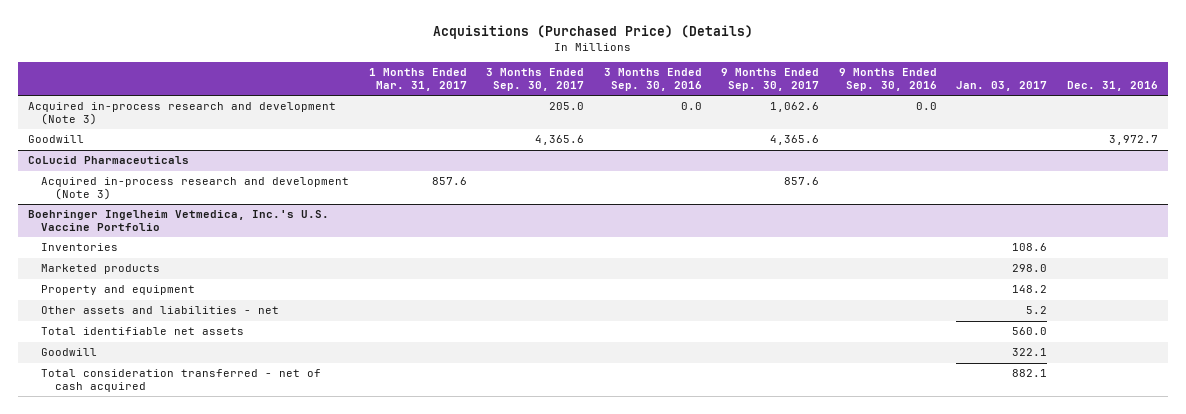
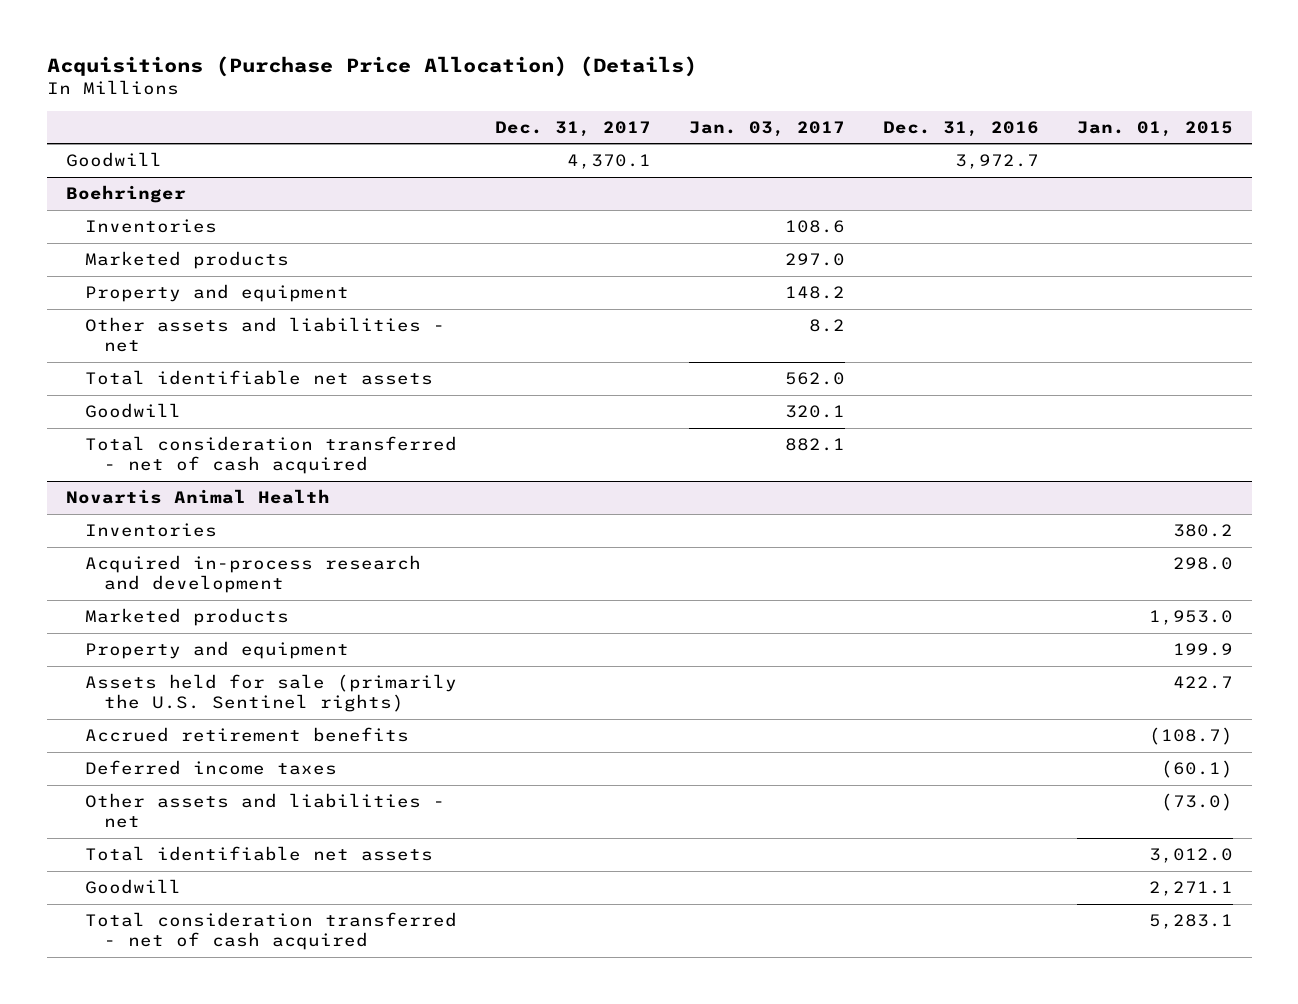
[433,24,754,39] Acquisitions (Purchased Price) (Details) -> [46,56,697,78] Acquisitions (Purchase Price Allocation) (Details)
[368,68,467,92] 1 Months Ended Mar. 31, 2017 -> none
[486,68,585,92] 3 Months Ended Sep. 30, 2017 -> none
[603,68,702,92] 3 Months Ended Sep. 30, 2016 -> none
[721,68,820,92] 9 Months Ended Sep. 30, 2017 -> none
[838,68,937,92] 9 Months Ended Sep. 30, 2016 -> none
none -> [494,120,651,137] Dec. 31, 2017
none -> [1076,120,1233,137] Jan. 01, 2015
[28,102,337,126] Acquired in-process research and development (Note 3) -> none
[28,156,190,165] CoLucid Pharmaceuticals -> none
[41,177,350,201] Acquired in-process research and development (Note 3) -> none
[28,210,330,232] Boehringer Ingelheim Vetmedica, Inc.'s U.S. Vaccine Portfolio -> [65,185,186,204] Boehringer
[1012,264,1048,273] 298.0 -> [784,253,845,267] 297.0
[1026,306,1048,315] 5.2 -> [808,319,845,333] 8.2
[1012,327,1048,336] 560.0 -> [784,372,845,386] 562.0
[1012,348,1048,357] 322.1 -> [784,405,845,419] 320.1
none -> [65,489,330,505] Novartis Animal Health
none -> [84,523,217,538] Inventories
none -> [84,555,421,594] Acquired in-process research and development
none -> [84,608,289,627] Marketed products
none -> [84,641,349,660] Property and equipment
none -> [84,674,457,713] Assets held for sale (primarily the U.S. Sentinel rights)
none -> [84,727,409,743] Accrued retirement benefits
none -> [84,760,337,776] Deferred income taxes
none -> [84,793,445,829] Other assets and liabilities - net
none -> [84,846,433,862] Total identifiable net assets
none -> [84,879,181,895] Goodwill
none -> [84,912,457,951] Total consideration transferred - net of cash acquired

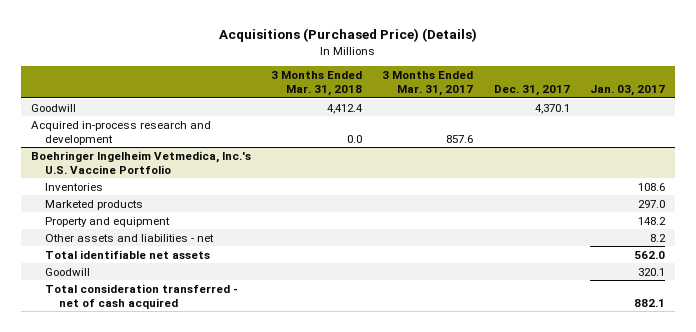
[46,56,697,78] Acquisitions (Purchase Price Allocation) (Details) -> [218,28,477,43] Acquisitions (Purchased Price) (Details)
[882,120,1039,137] Dec. 31, 2016 -> none
[1076,120,1233,137] Jan. 01, 2015 -> none
none -> [271,71,363,97] 3 Months Ended Mar. 31, 2018
none -> [382,71,474,97] 3 Months Ended Mar. 31, 2017
none -> [31,120,212,145] Acquired in-process research and development
[65,185,186,204] Boehringer -> [31,150,252,174] Boehringer Ingelheim Vetmedica, Inc.'s U.S. Vaccine Portfolio
[65,489,330,505] Novartis Animal Health -> none
[84,523,217,538] Inventories -> none
[84,555,421,594] Acquired in-process research and development -> none
[84,608,289,627] Marketed products -> none
[84,641,349,660] Property and equipment -> none
[84,674,457,713] Assets held for sale (primarily the U.S. Sentinel rights) -> none
[84,727,409,743] Accrued retirement benefits -> none
[84,760,337,776] Deferred income taxes -> none
[84,793,445,829] Other assets and liabilities - net -> none
[84,846,433,862] Total identifiable net assets -> none
[84,879,181,895] Goodwill -> none
[84,912,457,951] Total consideration transferred - net of cash acquired -> none

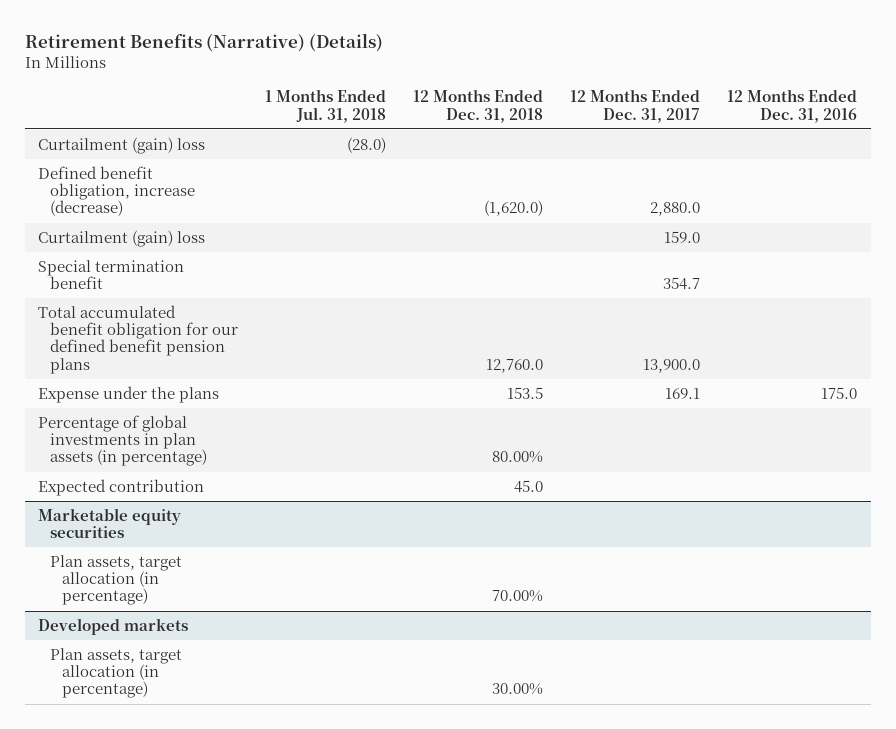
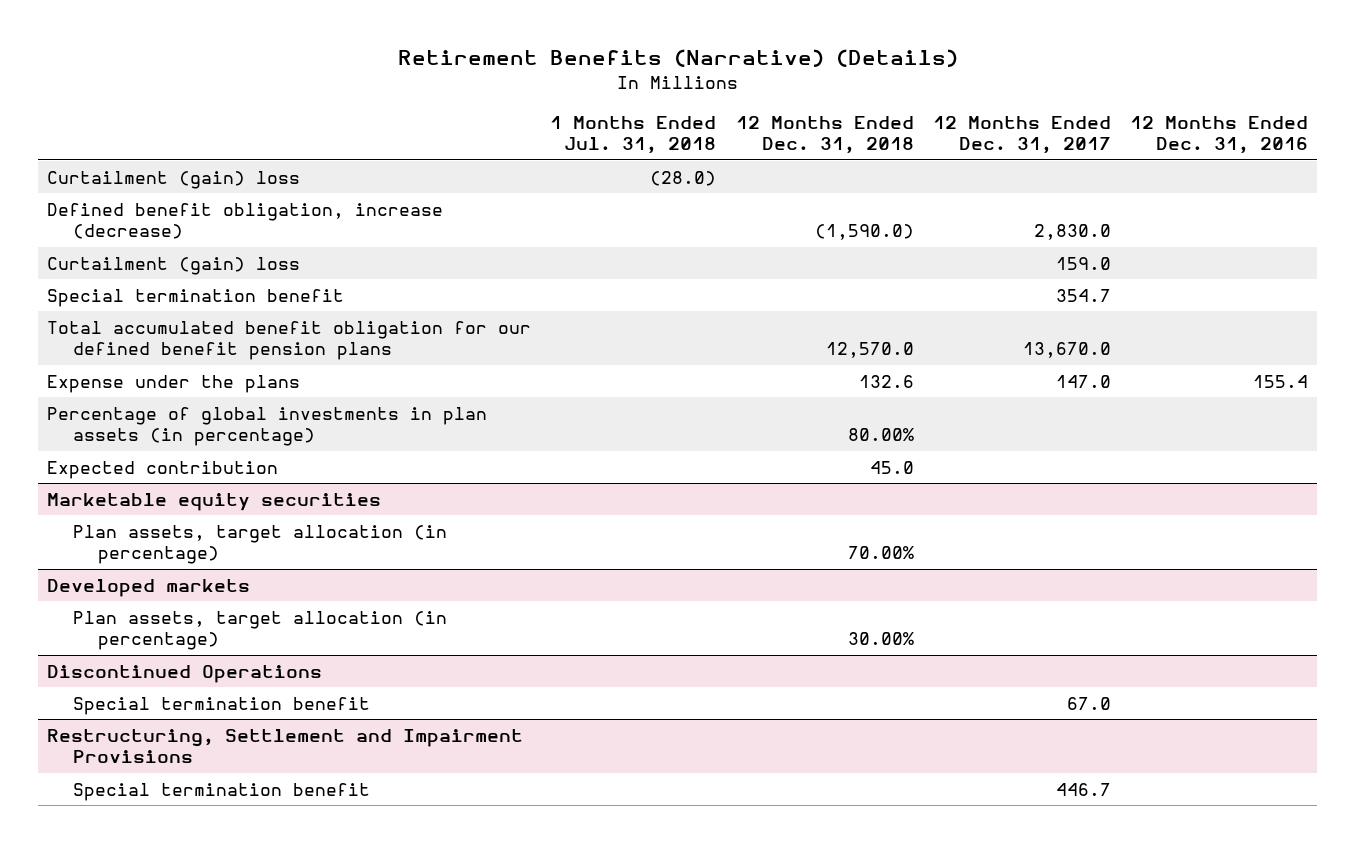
[484,200,544,217] (1,620.0) -> [814,224,914,241] (1,590.0)
[650,202,701,217] 2,880.0 -> [1033,224,1111,241] 2,830.0
[486,358,544,373] 12,760.0 -> [825,342,914,359] 12,570.0
[643,358,701,373] 13,900.0 -> [1022,342,1111,359] 13,670.0
[507,386,544,399] 153.5 -> [858,374,914,388] 132.6
[665,387,701,399] 169.1 -> [1055,374,1111,388] 147.0
[821,386,858,399] 175.0 -> [1252,374,1308,388] 155.4
none -> [47,664,323,683] Discontinued Operations
none -> [72,696,370,715] Special termination benefit
none -> [47,728,524,764] Restructuring, Settlement and Impairment Provisions
none -> [72,782,370,801] Special termination benefit

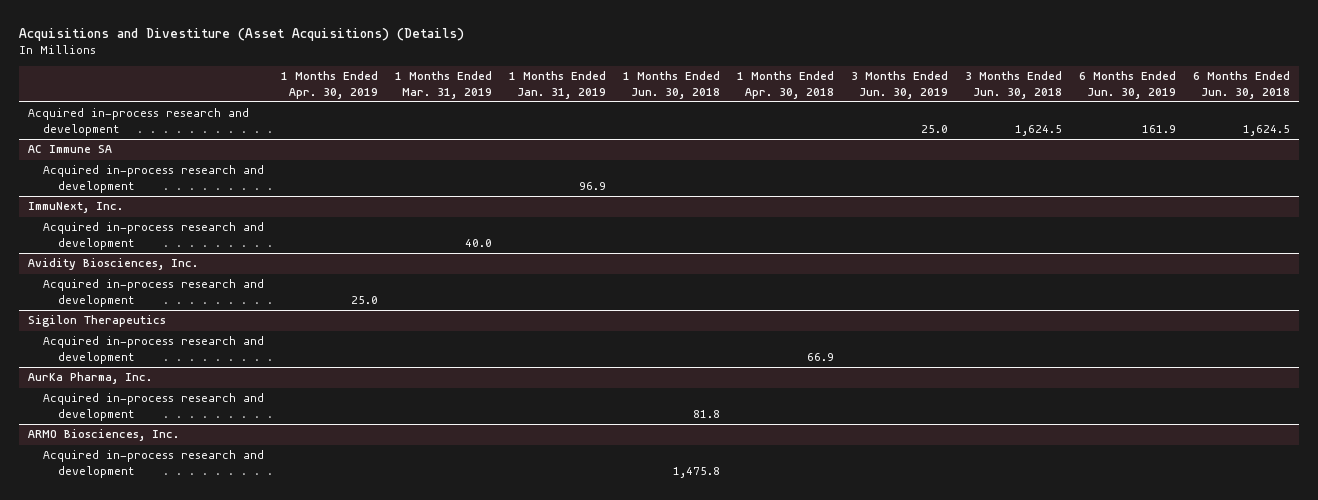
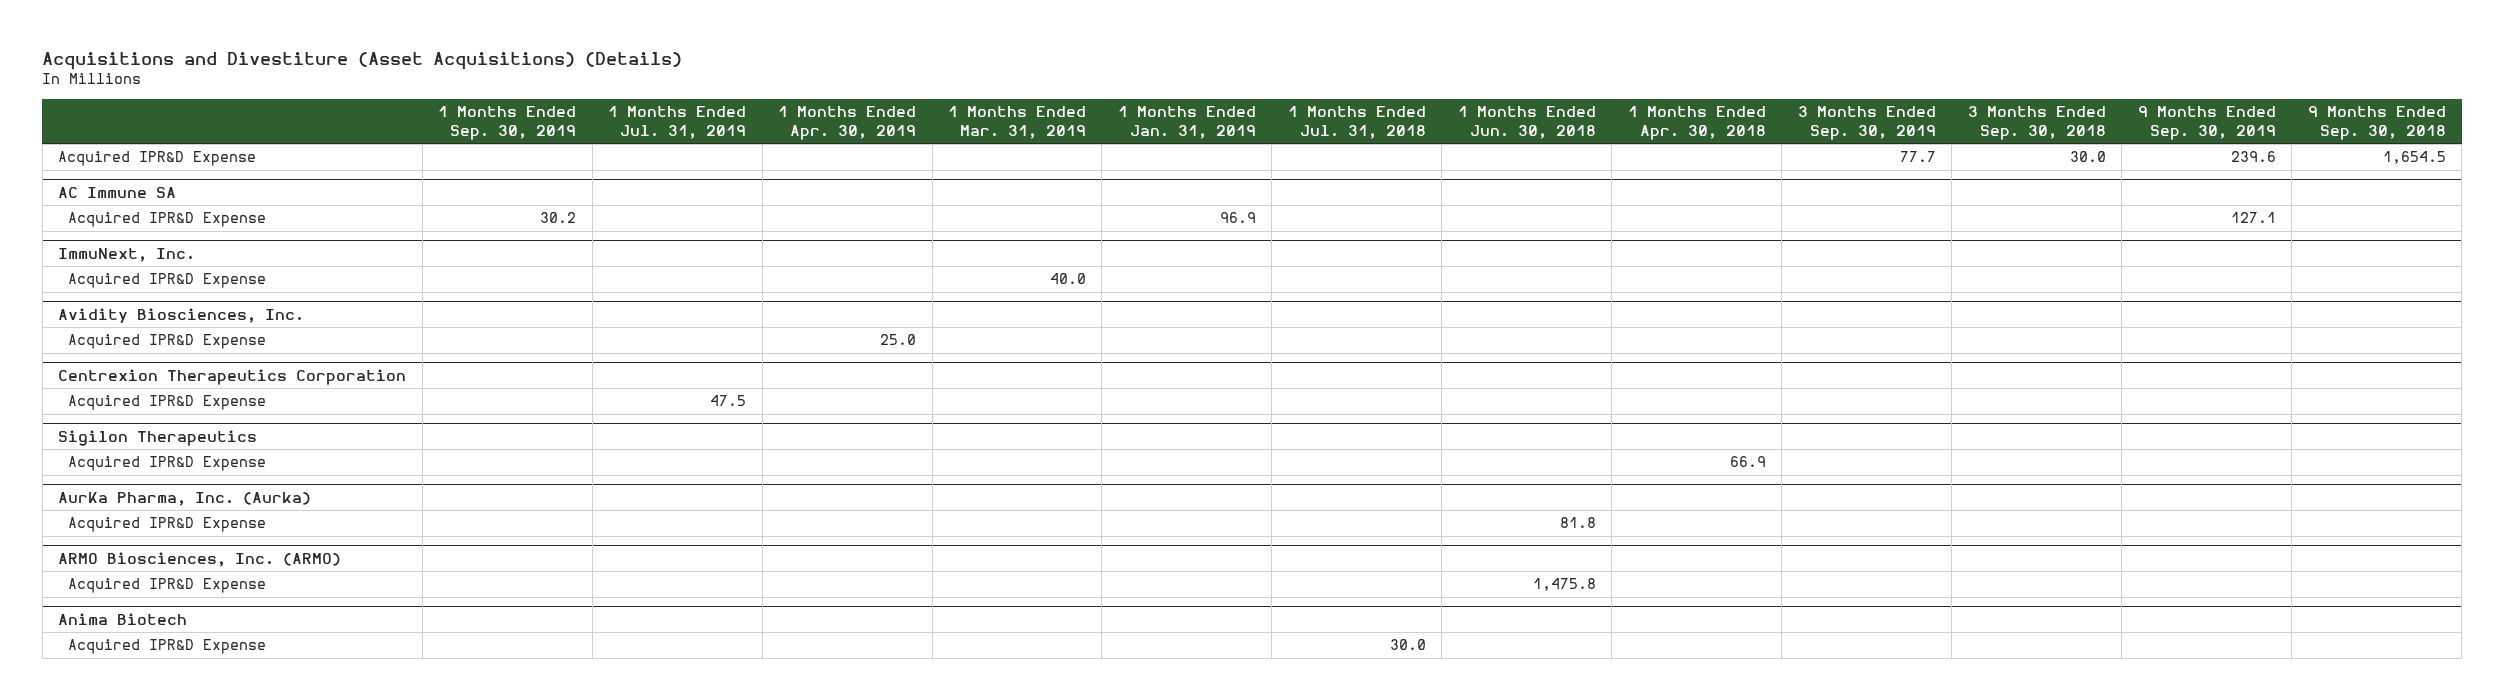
[851,71,949,99] 3 Months Ended Jun. 30, 2019 -> none
[965,71,1063,99] 3 Months Ended Jun. 30, 2018 -> none
[1079,71,1177,99] 6 Months Ended Jun. 30, 2019 -> none
[1193,71,1291,99] 6 Months Ended Jun. 30, 2018 -> none
none -> [438,106,577,140] 1 Months Ended Sep. 30, 2019
none -> [608,106,747,139] 1 Months Ended Jul. 31, 2019
none -> [1287,106,1426,139] 1 Months Ended Jul. 31, 2018
none -> [1797,106,1936,140] 3 Months Ended Sep. 30, 2019
none -> [1967,106,2106,140] 3 Months Ended Sep. 30, 2018
none -> [2137,106,2276,140] 9 Months Ended Sep. 30, 2019
none -> [2307,106,2446,140] 9 Months Ended Sep. 30, 2018
[27,108,249,136] Acquired in-process research and development -> [58,151,257,167] Acquired IPR&D Expense
[42,165,264,193] Acquired in-process research and development -> [68,212,267,228] Acquired IPR&D Expense
[42,222,264,250] Acquired in-process research and development -> [68,273,267,289] Acquired IPR&D Expense
[42,279,264,307] Acquired in-process research and development -> [68,334,267,350] Acquired IPR&D Expense
none -> [58,368,407,385] Centrexion Therapeutics Corporation
none -> [68,395,267,411] Acquired IPR&D Expense
[42,336,264,364] Acquired in-process research and development -> [68,456,267,472] Acquired IPR&D Expense
[27,372,152,385] AurKa Pharma, Inc. -> [58,491,312,506] AurKa Pharma, Inc. (Aurka)
[42,393,264,421] Acquired in-process research and development -> [68,517,267,533] Acquired IPR&D Expense
[27,429,179,442] ARMO Biosciences, Inc. -> [58,551,342,567] ARMO Biosciences, Inc. (ARMO)
[42,450,264,478] Acquired in-process research and development -> [68,578,267,594] Acquired IPR&D Expense
none -> [58,612,188,625] Anima Biotech
none -> [68,639,267,655] Acquired IPR&D Expense

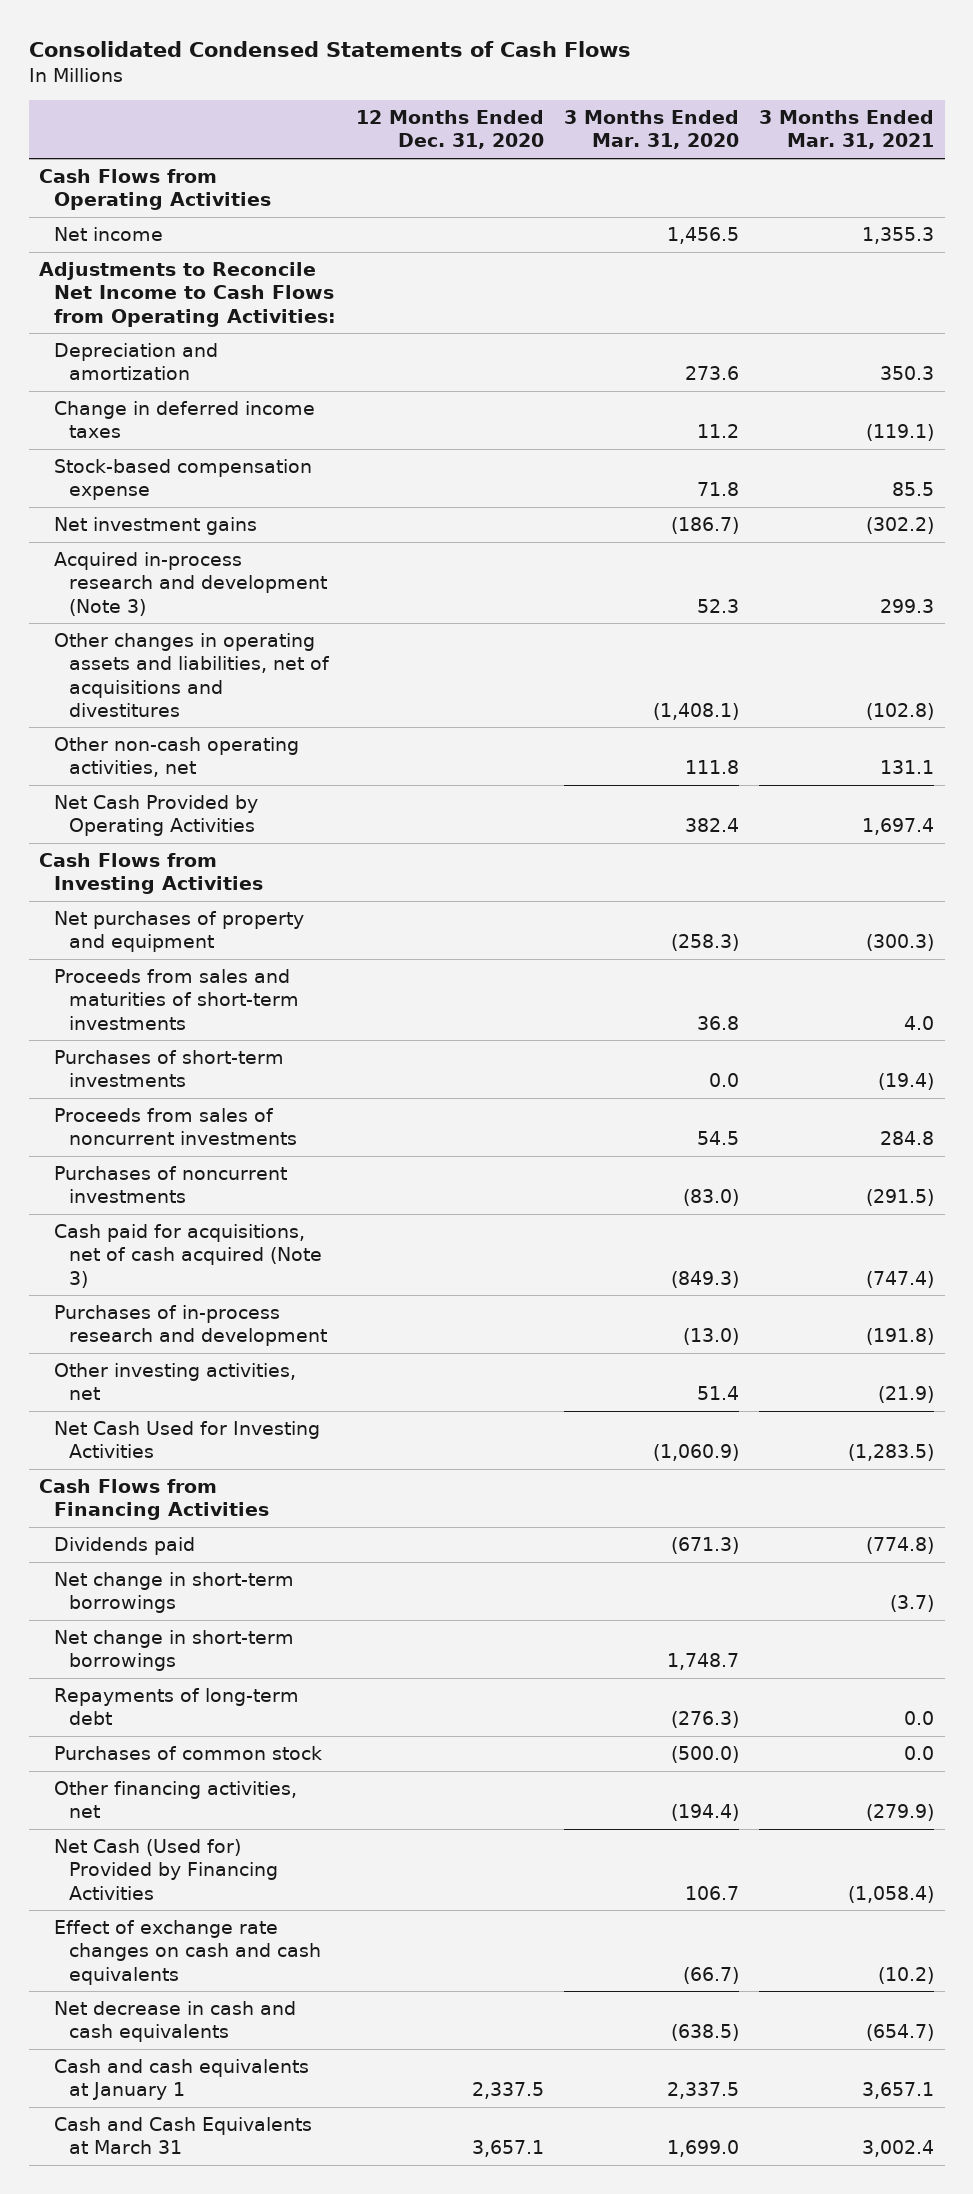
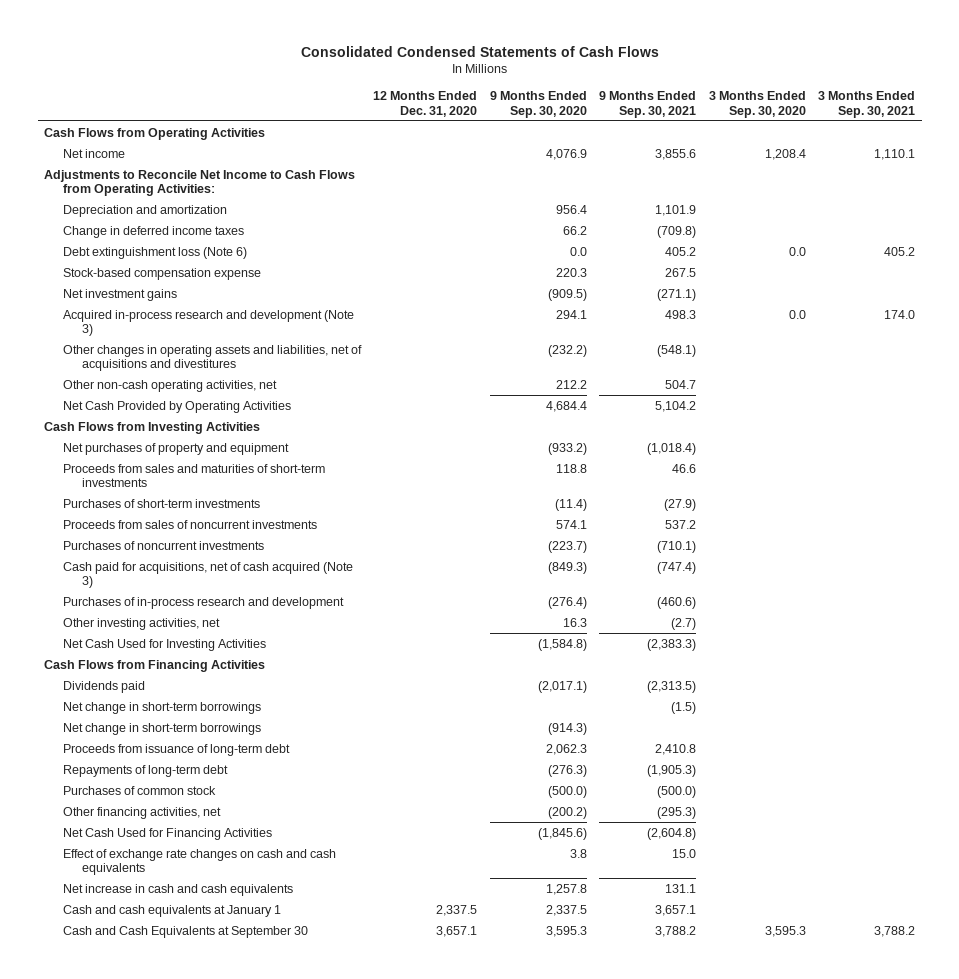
[564,110,740,150] 3 Months Ended Mar. 31, 2020 -> none
[759,110,935,150] 3 Months Ended Mar. 31, 2021 -> none
none -> [489,91,587,118] 9 Months Ended Sep. 30, 2020
none -> [599,91,697,118] 9 Months Ended Sep. 30, 2021
none -> [708,91,806,118] 3 Months Ended Sep. 30, 2020
none -> [818,91,916,118] 3 Months Ended Sep. 30, 2021
none -> [62,246,247,259] Debt extinguishment loss (Note 6)
none -> [62,743,290,756] Proceeds from issuance of long-term debt
[54,1839,279,1900] Net Cash (Used for) Provided by Financing Activities -> [62,827,272,840] Net Cash Used for Financing Activities
[54,2001,297,2043] Net decrease in cash and cash equivalents -> [62,883,293,896] Net increase in cash and cash equivalents
[54,2117,313,2155] Cash and Cash Equivalents at March 31 -> [62,925,308,938] Cash and Cash Equivalents at September 30

